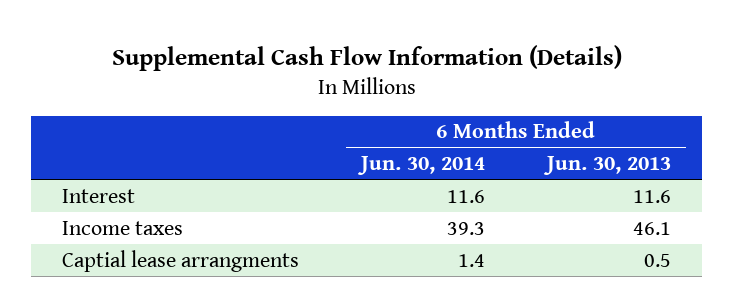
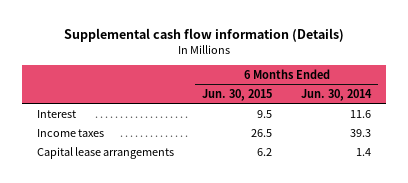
[111,44,622,71] Supplemental Cash Flow Information (Details) -> [63,28,344,43] Supplemental cash flow information (Details)
[542,156,671,176] Jun. 30, 2013 -> none
none -> [202,88,273,101] Jun. 30, 2015
[62,249,300,272] Captial lease arrangments -> [36,146,174,159] Capital lease arrangements

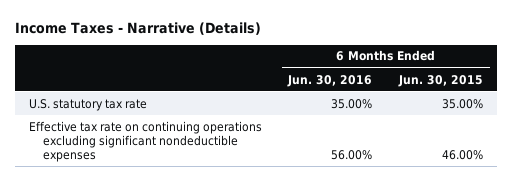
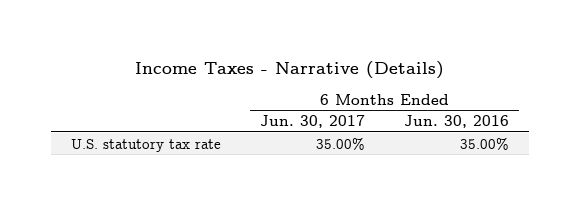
[398,74,484,87] Jun. 30, 2015 -> none
none -> [259,114,365,128] Jun. 30, 2017
[28,120,262,162] Effective tax rate on continuing operations excluding significant nondeductible expenses -> none

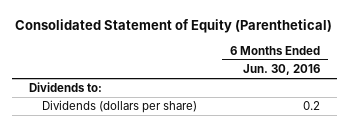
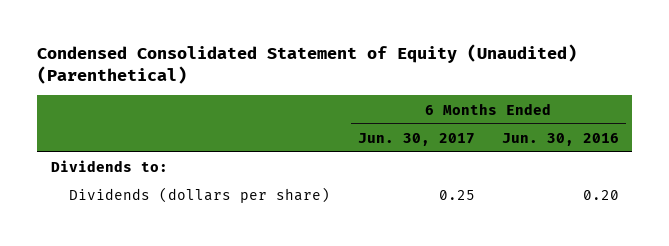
[15,18,333,33] Consolidated Statement of Equity (Parenthetical) -> [36,44,577,85] Condensed Consolidated Statement of Equity (Unaudited) (Parenthetical)
none -> [357,132,475,146] Jun. 30, 2017
[302,101,320,111] 0.2 -> [582,190,619,201] 0.20

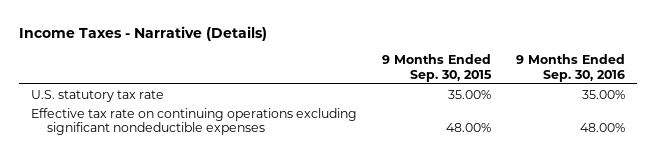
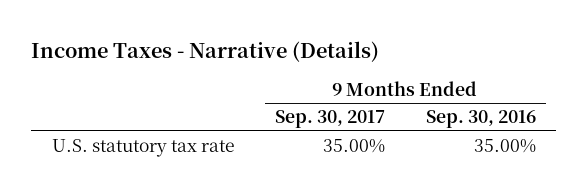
[381,53,492,82] 9 Months Ended Sep. 30, 2015 -> none
none -> [275,110,386,129] Sep. 30, 2017
[31,107,358,136] Effective tax rate on continuing operations excluding significant nondeductible expenses -> none

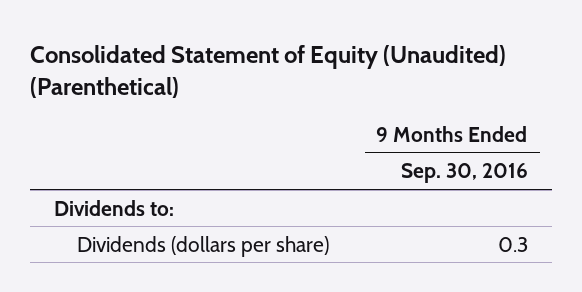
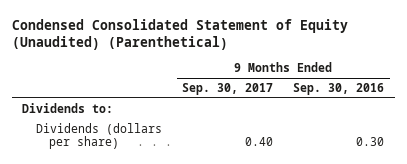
[30,44,507,99] Consolidated Statement of Equity (Unaudited) (Parenthetical) -> [11,18,348,51] Condensed Consolidated Statement of Equity (Unaudited) (Parenthetical)
none -> [182,83,274,96] Sep. 30, 2017
[497,236,528,252] 0.3 -> [356,137,385,147] 0.30

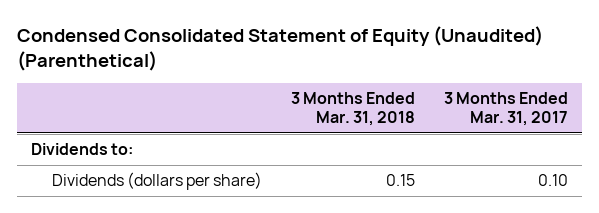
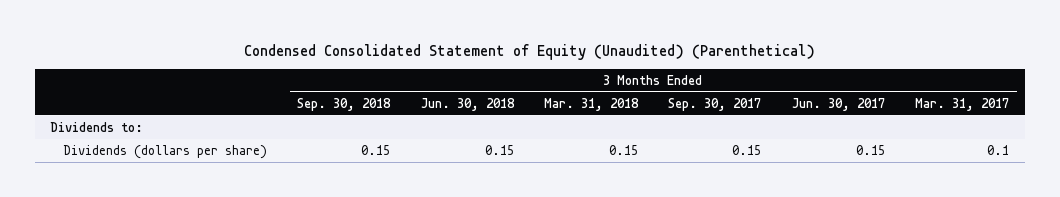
none -> [297,97,392,111] Sep. 30, 2018
none -> [420,97,515,111] Jun. 30, 2018
none -> [668,97,762,111] Sep. 30, 2017
none -> [791,97,885,111] Jun. 30, 2017
[537,174,568,187] 0.10 -> [987,144,1010,155] 0.1

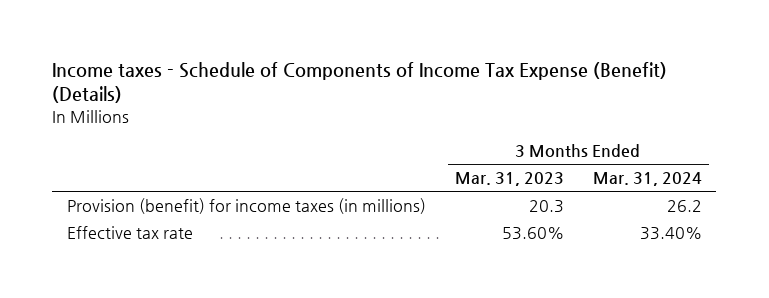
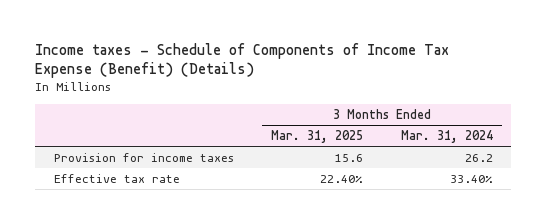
[454,172,564,187] Mar. 31, 2023 -> none
none -> [271,129,364,143] 3 Months Ended Mar. 31, 2025
[66,197,426,214] Provision (benefit) for income taxes (in millions) -> [53,152,234,162] Provision for income taxes

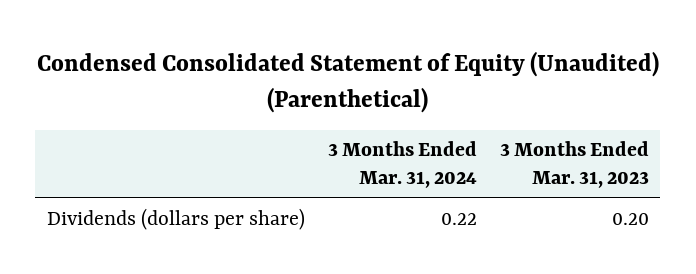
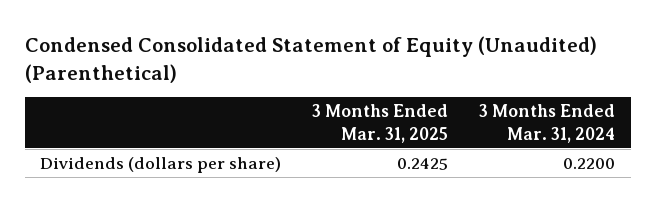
[499,140,649,189] 3 Months Ended Mar. 31, 2023 -> none
none -> [312,104,449,144] 3 Months Ended Mar. 31, 2025
[440,213,477,226] 0.22 -> [563,157,616,169] 0.2200

